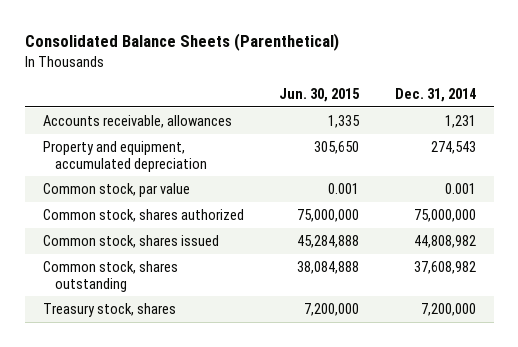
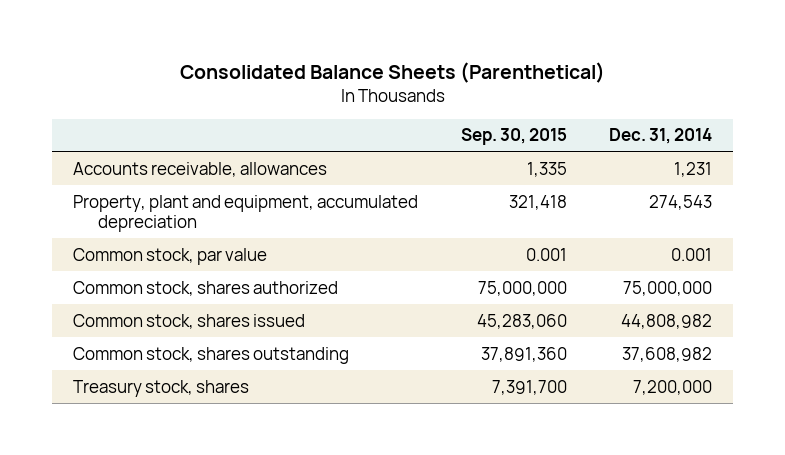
[279,88,361,103] Jun. 30, 2015 -> none
none -> [460,128,567,146] Sep. 30, 2015
[42,140,208,172] Property and equipment, accumulated depreciation -> [73,194,419,232] Property, plant and equipment, accumulated depreciation

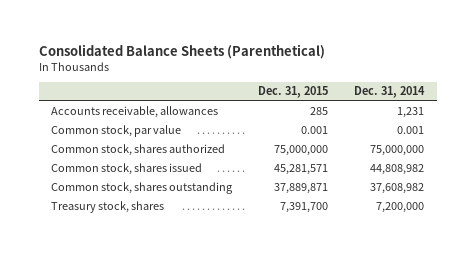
[460,128,567,146] Sep. 30, 2015 -> none
none -> [258,86,329,99] Dec. 31, 2015
[73,194,419,232] Property, plant and equipment, accumulated depreciation -> none

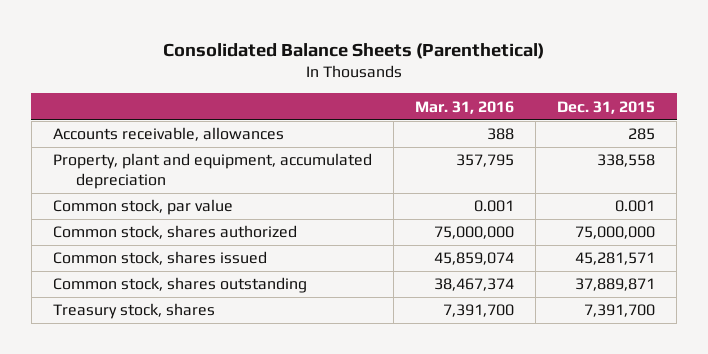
[354,86,426,99] Dec. 31, 2014 -> none
none -> [415,100,515,114] Mar. 31, 2016
none -> [52,153,372,189] Property, plant and equipment, accumulated depreciation

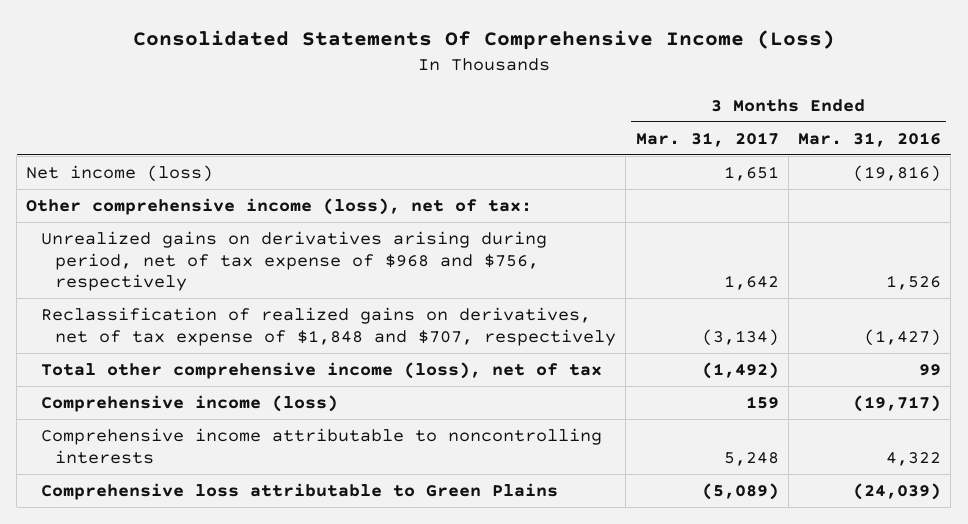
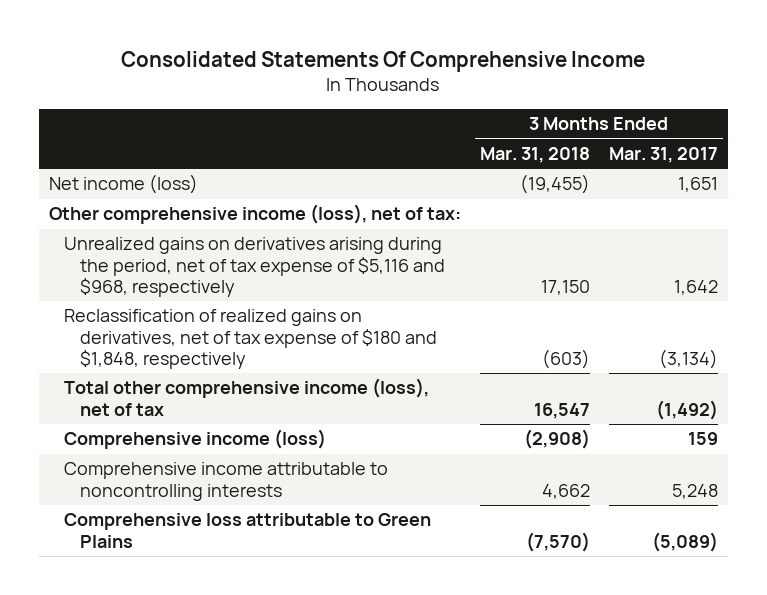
[132,30,835,51] Consolidated Statements Of Comprehensive Income (Loss) -> [121,50,646,72] Consolidated Statements Of Comprehensive Income
[798,131,942,147] Mar. 31, 2016 -> none
none -> [479,146,590,163] Mar. 31, 2018
[40,230,547,292] Unrealized gains on derivatives arising during period, net of tax expense of $968 and $756, respectively -> [64,237,445,297] Unrealized gains on derivatives arising during the period, net of tax expense of $5,116 and $968, respectively
[40,306,617,346] Reclassification of realized gains on derivatives, net of tax expense of $1,848 and $707, respectively -> [64,309,437,369] Reclassification of realized gains on derivatives, net of tax expense of $180 and $1,848, respectively

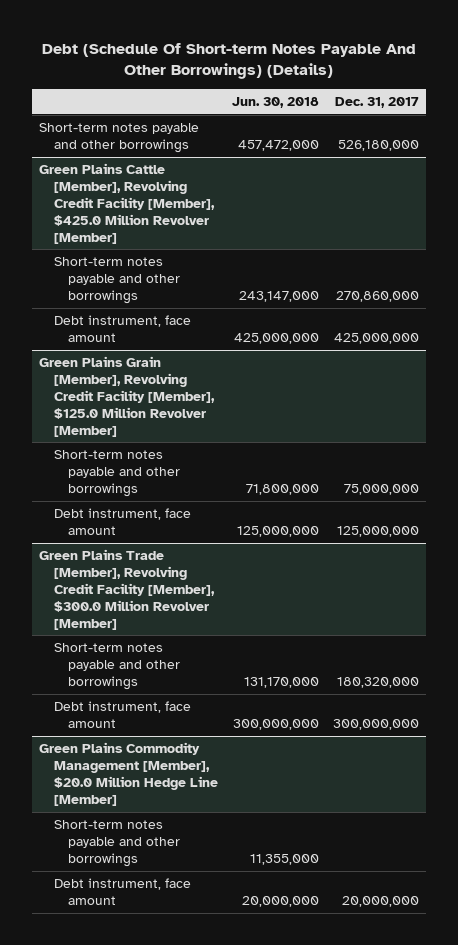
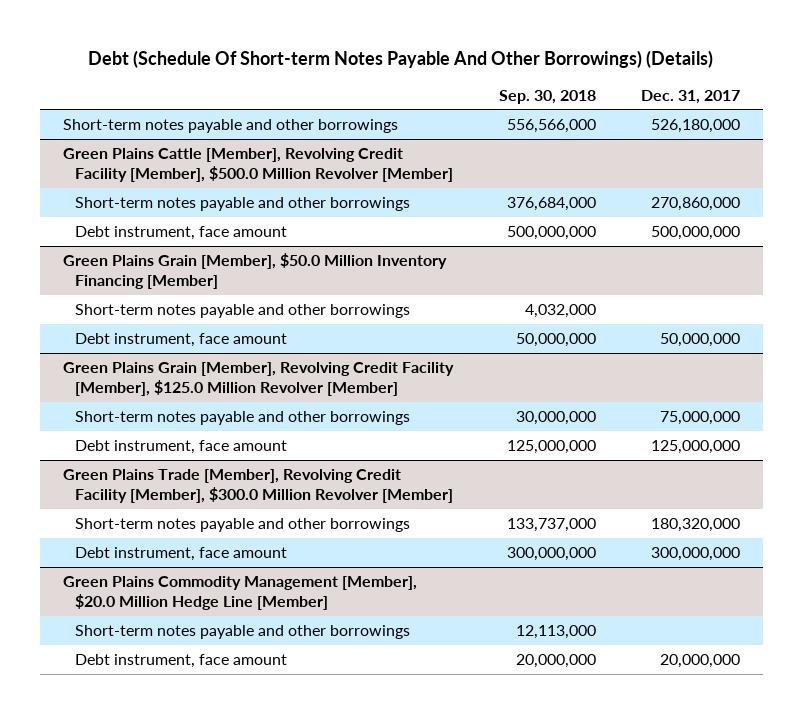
[231,97,319,109] Jun. 30, 2018 -> none
none -> [498,89,596,104] Sep. 30, 2018
[39,163,215,244] Green Plains Cattle [Member], Revolving Credit Facility [Member], $425.0 Million Revolver [Member] -> [62,147,454,183] Green Plains Cattle [Member], Revolving Credit Facility [Member], $500.0 Million Revolver [Member]
[333,333,419,345] 425,000,000 -> [651,225,741,240] 500,000,000
none -> [62,252,447,290] Green Plains Grain [Member], $50.0 Million Inventory Financing [Member]
none -> [75,303,411,318] Short-term notes payable and other borrowings
none -> [75,332,288,347] Debt instrument, face amount

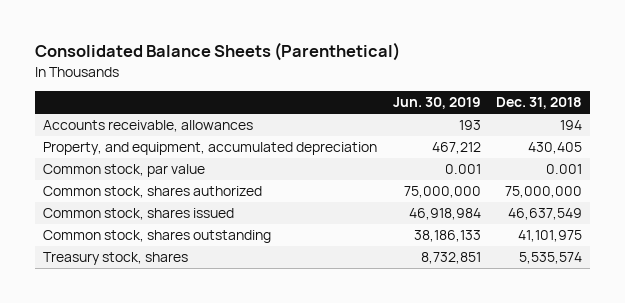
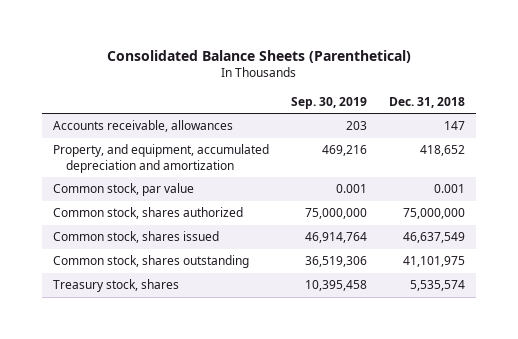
[392,97,481,110] Jun. 30, 2019 -> none
none -> [291,96,368,109] Sep. 30, 2019
[559,120,582,131] 194 -> [444,121,466,131] 147
[43,142,378,156] Property, and equipment, accumulated depreciation -> [53,144,270,173] Property, and equipment, accumulated depreciation and amortization
[527,142,582,155] 430,405 -> [420,145,466,157] 418,652

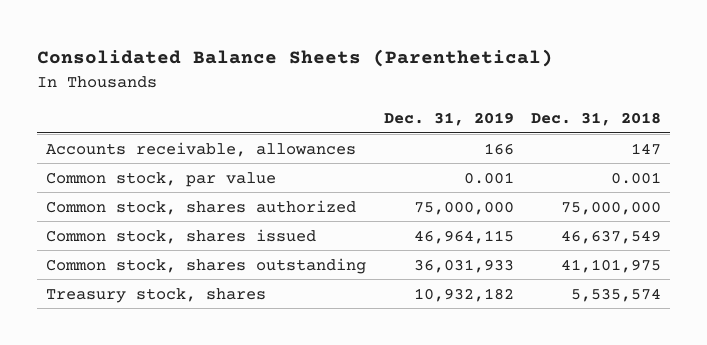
[291,96,368,109] Sep. 30, 2019 -> none
none -> [383,112,514,127] Dec. 31, 2019
[53,144,270,173] Property, and equipment, accumulated depreciation and amortization -> none

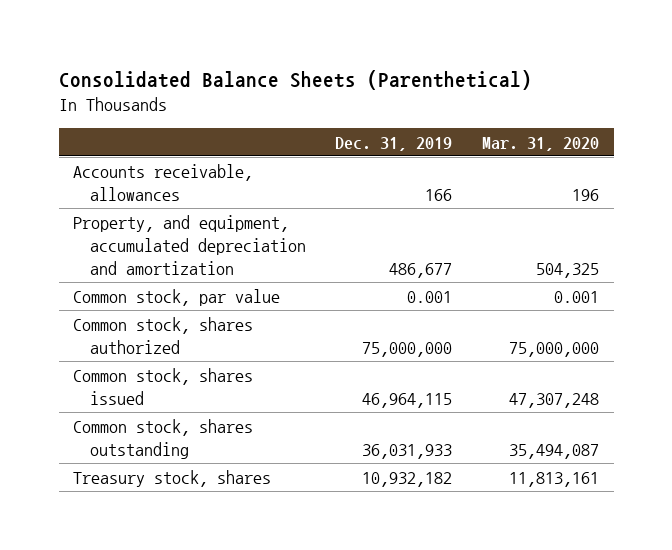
[531,112,662,127] Dec. 31, 2018 -> none
none -> [481,136,599,151] Mar. 31, 2020
none -> [73,214,306,275] Property, and equipment, accumulated depreciation and amortization

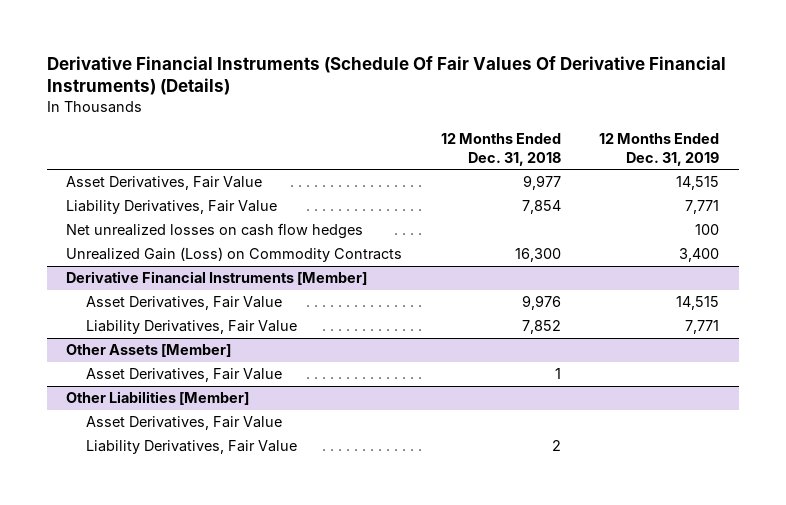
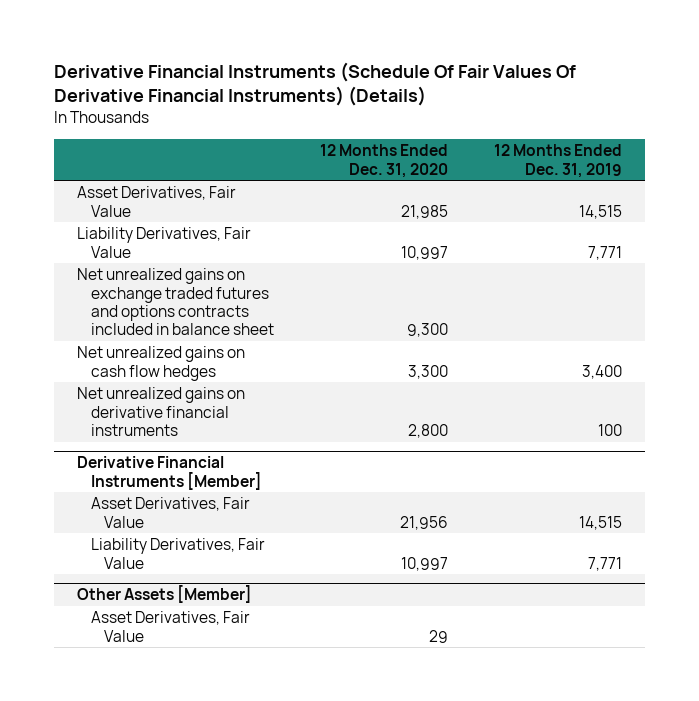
[440,132,561,166] 12 Months Ended Dec. 31, 2018 -> none
none -> [319,144,448,178] 12 Months Ended Dec. 31, 2020
none -> [77,268,274,336] Net unrealized gains on exchange traded futures and options contracts included in balance sheet
[66,223,364,240] Net unrealized losses on cash flow hedges -> [77,346,246,381] Net unrealized gains on cash flow hedges
[695,224,720,236] 100 -> [582,364,623,379] 3,400
[66,247,403,263] Unrealized Gain (Loss) on Commodity Contracts -> [77,387,246,436] Net unrealized gains on derivative financial instruments
[679,248,720,263] 3,400 -> [598,423,623,436] 100
[66,391,250,406] Other Liabilities [Member] -> none
[86,416,283,431] Asset Derivatives, Fair Value -> none
[86,440,298,455] Liability Derivatives, Fair Value -> none

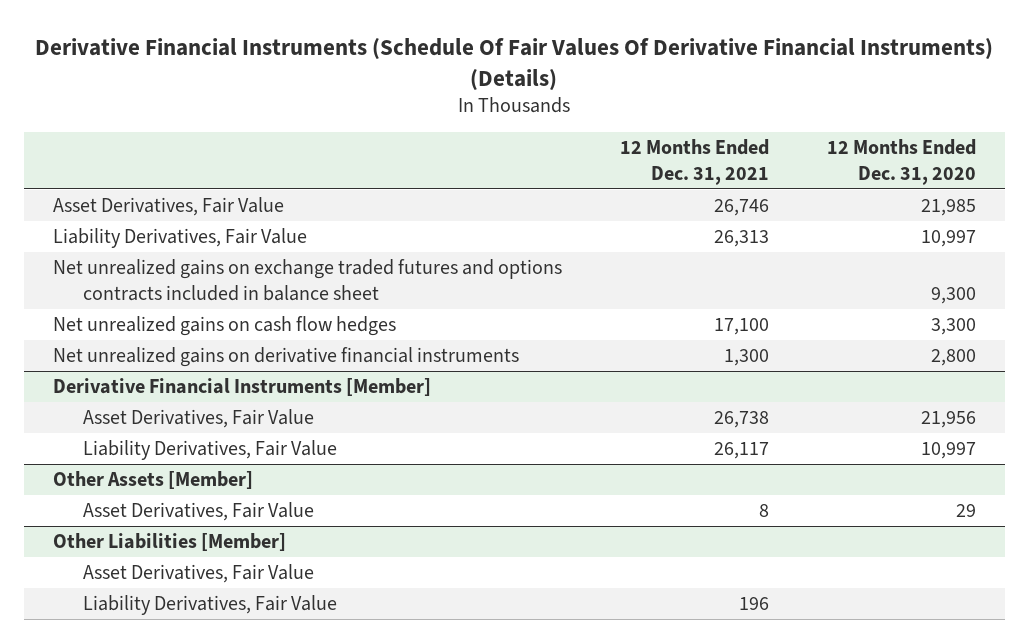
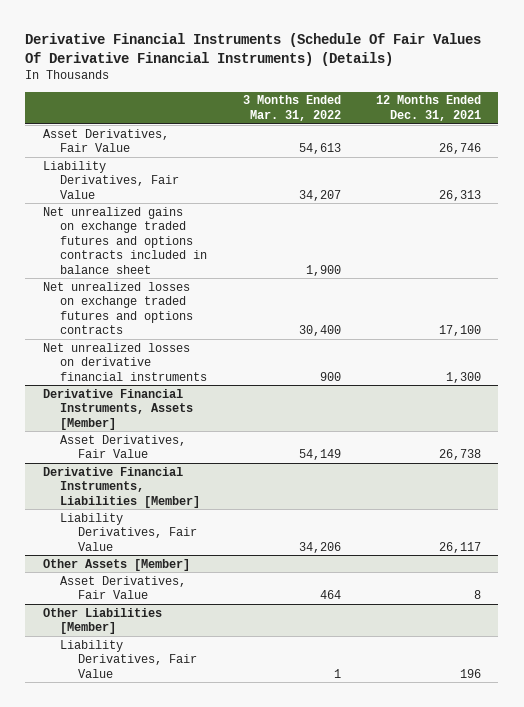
[826,139,976,185] 12 Months Ended Dec. 31, 2020 -> none
none -> [242,95,341,121] 3 Months Ended Mar. 31, 2022
[52,316,396,337] Net unrealized gains on cash flow hedges -> [43,281,194,335] Net unrealized losses on exchange traded futures and options contracts
[52,347,519,368] Net unrealized gains on derivative financial instruments -> [43,342,208,381] Net unrealized losses on derivative financial instruments
[52,378,431,397] Derivative Financial Instruments [Member] -> [43,388,194,430] Derivative Financial Instruments, Assets [Member]
none -> [43,466,201,508] Derivative Financial Instruments, Liabilities [Member]
[83,564,315,584] Asset Derivatives, Fair Value -> none

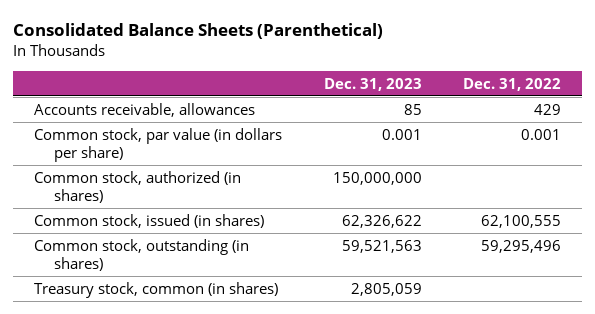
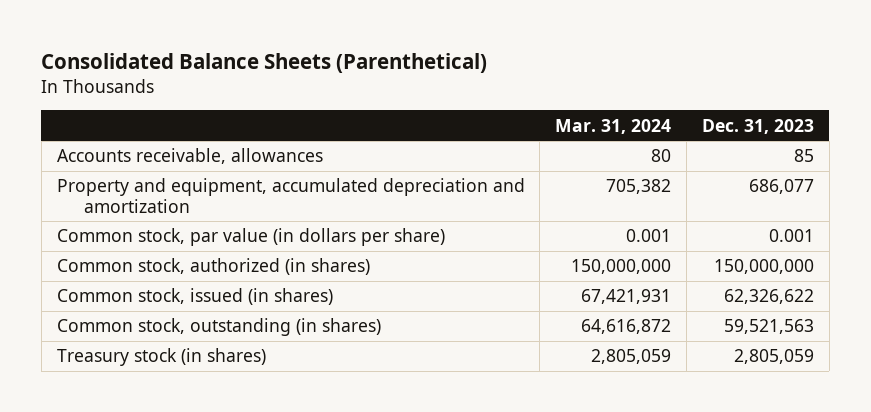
[463,77,562,91] Dec. 31, 2022 -> none
none -> [555,118,672,134] Mar. 31, 2024
none -> [56,178,525,213] Property and equipment, accumulated depreciation and amortization
[33,281,278,298] Treasury stock, common (in shares) -> [56,348,266,367] Treasury stock (in shares)

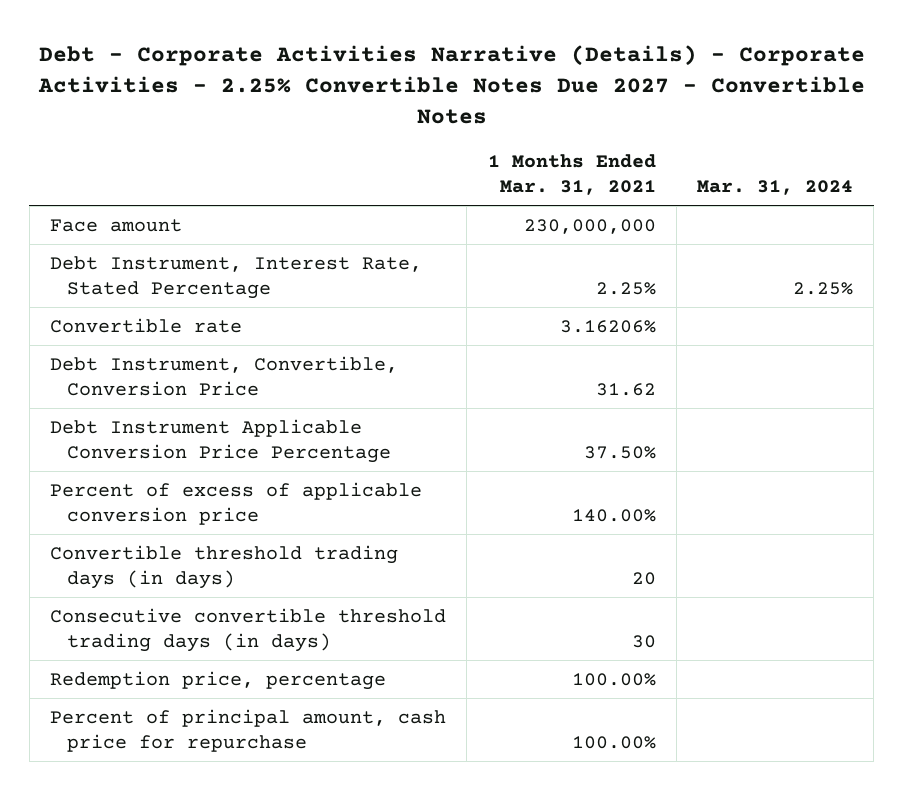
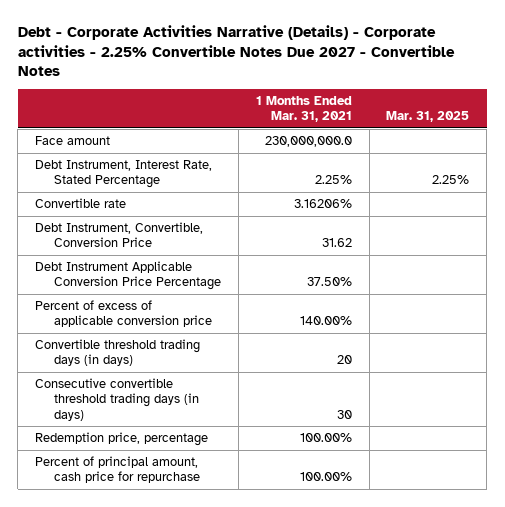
[37,44,865,124] Debt - Corporate Activities Narrative (Details) - Corporate Activities - 2.25% Convertible Notes Due 2027 - Convertible Notes -> [17,25,455,77] Debt - Corporate Activities Narrative (Details) - Corporate activities - 2.25% Convertible Notes Due 2027 - Convertible Notes
[697,180,854,196] Mar. 31, 2024 -> none
none -> [386,111,470,123] Mar. 31, 2025
[523,218,656,234] 230,000,000 -> [264,136,352,148] 230,000,000.0

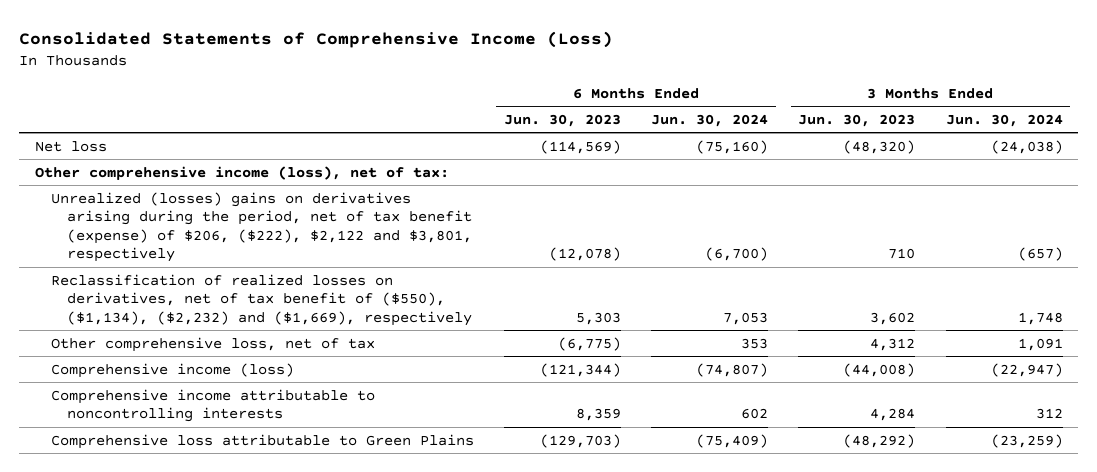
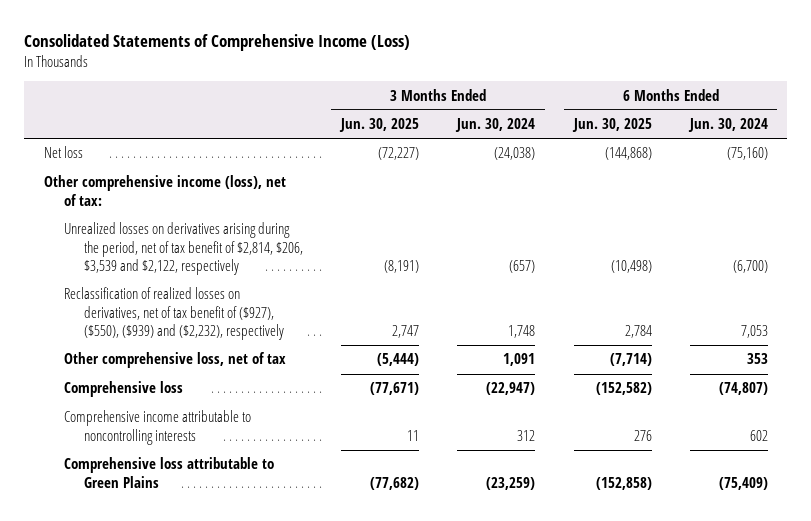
[503,113,621,127] Jun. 30, 2023 -> none
[798,113,916,127] Jun. 30, 2023 -> none
none -> [338,118,419,133] Jun. 30, 2025
none -> [571,118,652,133] Jun. 30, 2025
[50,191,472,263] Unrealized (losses) gains on derivatives arising during the period, net of tax benefit (expense) of $206, ($222), $2,122 and $3,801, respectively -> [63,222,303,275] Unrealized losses on derivatives arising during the period, net of tax benefit of $2,814, $206, $3,539 and $2,122, respectively
[50,273,472,326] Reclassification of realized losses on derivatives, net of tax benefit of ($550), ($1,134), ($2,232) and ($1,669), respectively -> [63,287,284,340] Reclassification of realized losses on derivatives, net of tax benefit of ($927), ($550), ($939) and ($2,232), respectively
[50,362,294,378] Comprehensive income (loss) -> [63,381,183,398] Comprehensive loss

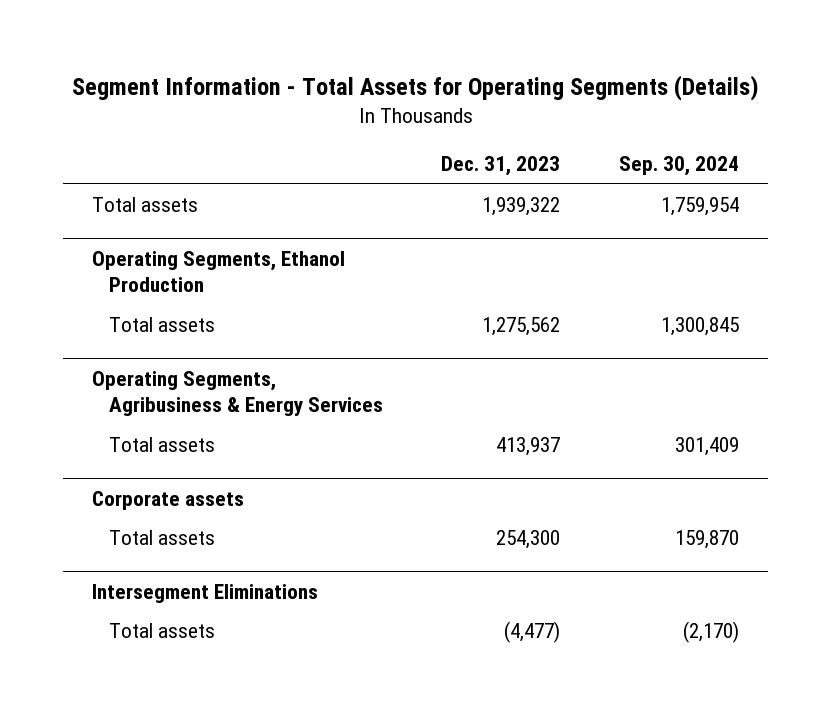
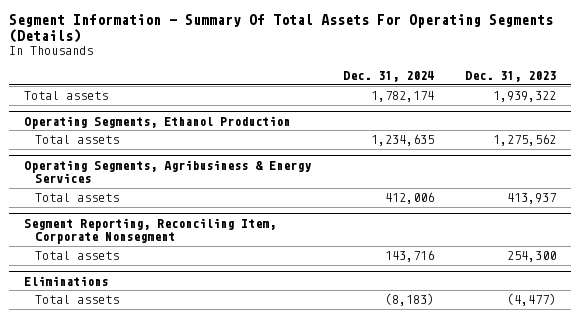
[71,75,759,102] Segment Information - Total Assets for Operating Segments (Details) -> [8,14,553,44] Segment Information - Summary Of Total Assets For Operating Segments (Details)
[619,156,740,177] Sep. 30, 2024 -> none
none -> [342,70,434,82] Dec. 31, 2024
[92,490,245,510] Corporate assets -> [24,217,277,245] Segment Reporting, Reconciling Item, Corporate Nonsegment
[92,583,319,603] Intersegment Eliminations -> [24,275,109,286] Eliminations

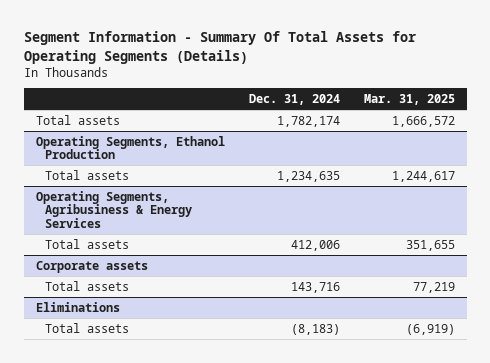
[8,14,553,44] Segment Information - Summary Of Total Assets For Operating Segments (Details) -> [23,31,416,64] Segment Information - Summary Of Total Assets for Operating Segments (Details)
[464,70,556,82] Dec. 31, 2023 -> none
none -> [363,94,455,106] Mar. 31, 2025
[24,217,277,245] Segment Reporting, Reconciling Item, Corporate Nonsegment -> [35,260,148,273] Corporate assets

